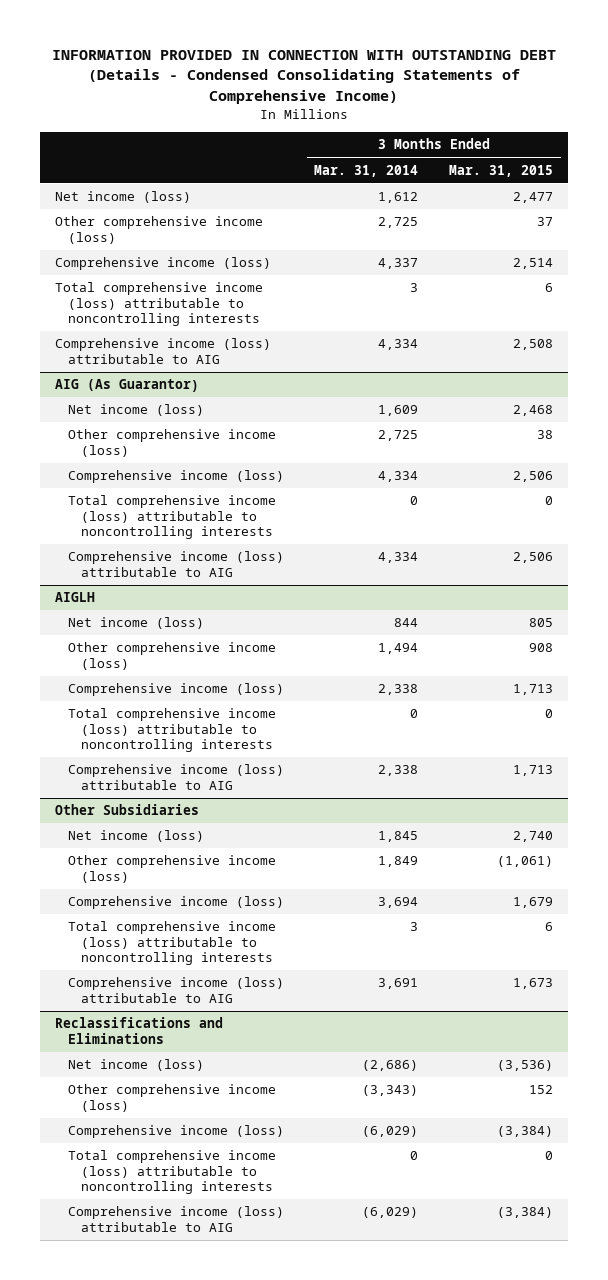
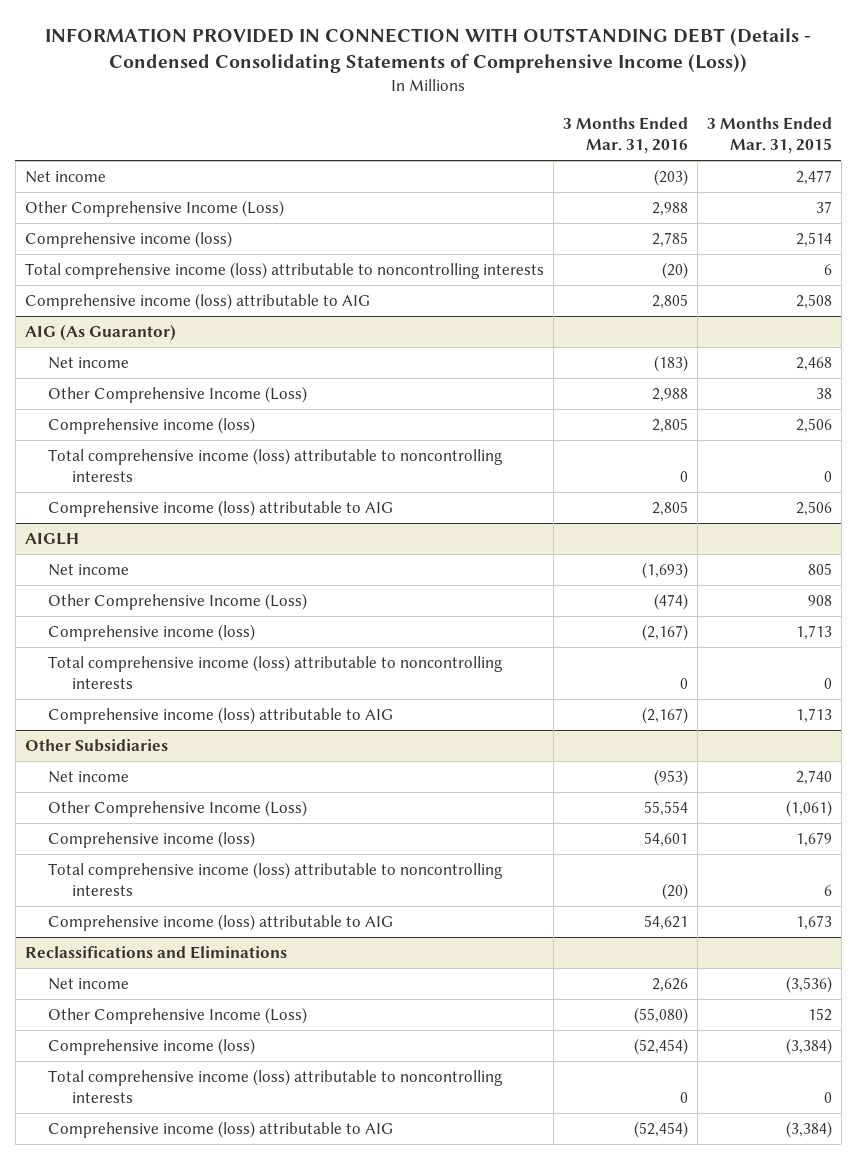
[51,49,556,104] INFORMATION PROVIDED IN CONNECTION WITH OUTSTANDING DEBT (Details - Condensed Consolidating Statements of Comprehensive Income) -> [45,27,812,74] INFORMATION PROVIDED IN CONNECTION WITH OUTSTANDING DEBT (Details - Condensed Consolidating Statements of Comprehensive Income (Loss))
[314,164,419,177] Mar. 31, 2014 -> none
none -> [562,117,688,154] 3 Months Ended Mar. 31, 2016
[54,191,191,204] Net income (loss) -> [24,170,106,183] Net income
[54,216,263,244] Other comprehensive income (loss) -> [24,199,284,217] Other Comprehensive Income (Loss)
[67,404,204,417] Net income (loss) -> [48,356,130,369] Net income
[67,429,276,457] Other comprehensive income (loss) -> [48,385,308,403] Other Comprehensive Income (Loss)
[67,617,204,630] Net income (loss) -> [48,563,130,576] Net income
[67,642,276,670] Other comprehensive income (loss) -> [48,592,308,610] Other Comprehensive Income (Loss)
[67,830,204,843] Net income (loss) -> [48,770,130,783] Net income
[67,855,276,883] Other comprehensive income (loss) -> [48,799,308,817] Other Comprehensive Income (Loss)
[67,1059,204,1072] Net income (loss) -> [48,977,130,990] Net income
[67,1084,276,1112] Other comprehensive income (loss) -> [48,1006,308,1024] Other Comprehensive Income (Loss)

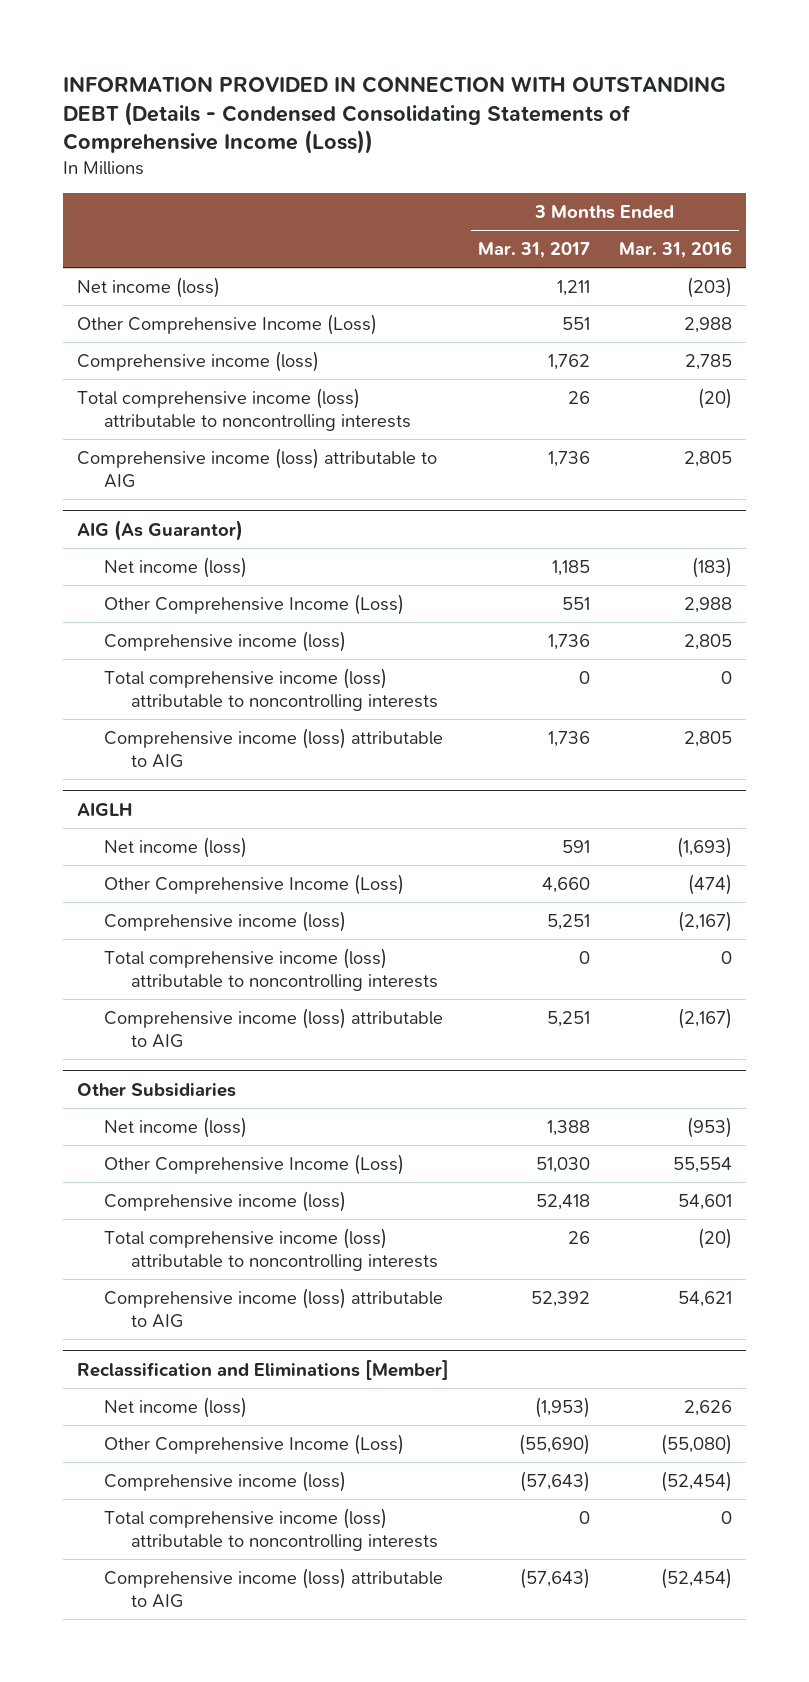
[706,117,832,154] 3 Months Ended Mar. 31, 2015 -> none
none -> [477,242,590,259] Mar. 31, 2017
[24,170,106,183] Net income -> [77,276,221,298] Net income (loss)
[48,356,130,369] Net income -> [104,556,248,578] Net income (loss)
[48,563,130,576] Net income -> [104,836,248,858] Net income (loss)
[48,770,130,783] Net income -> [104,1116,248,1138] Net income (loss)
[24,945,287,959] Reclassifications and Eliminations -> [77,1359,450,1380] Reclassification and Eliminations [Member]
[48,977,130,990] Net income -> [104,1396,248,1418] Net income (loss)

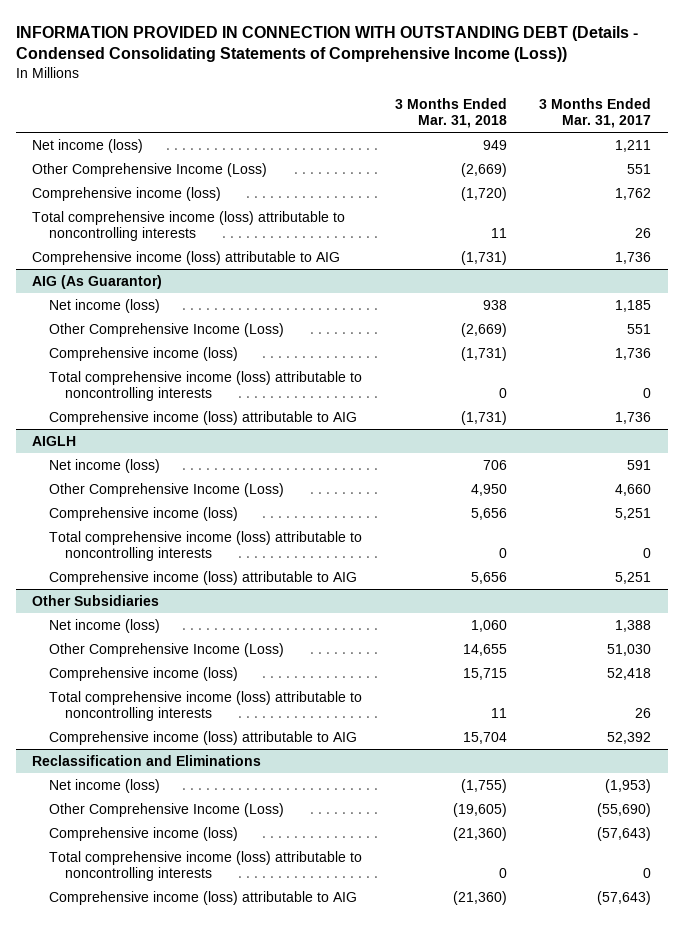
[618,241,732,259] Mar. 31, 2016 -> none
none -> [394,97,507,129] 3 Months Ended Mar. 31, 2018
[77,1359,450,1380] Reclassification and Eliminations [Member] -> [32,754,262,766] Reclassification and Eliminations

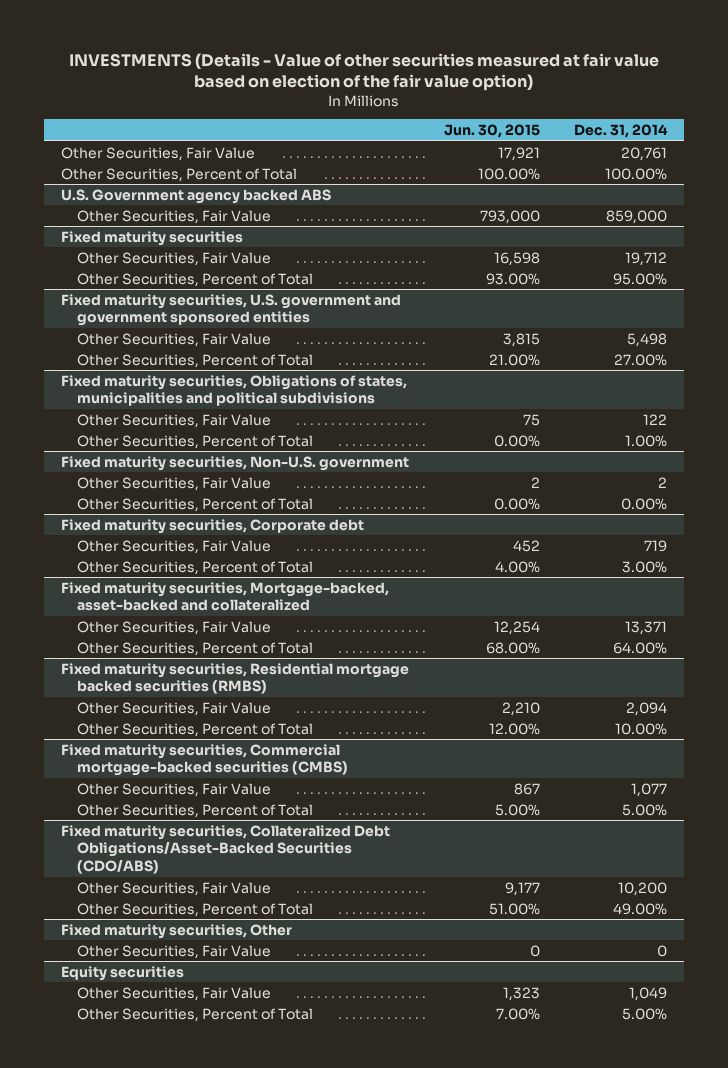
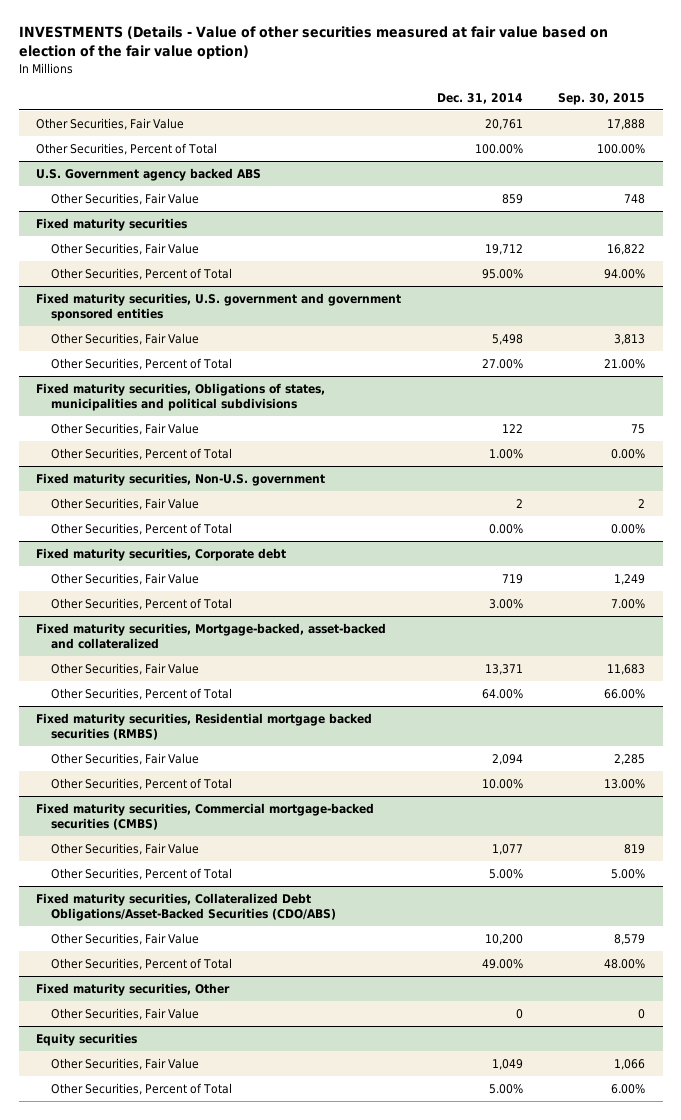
[443,124,540,139] Jun. 30, 2015 -> none
none -> [558,92,646,105] Sep. 30, 2015
[606,209,668,224] 859,000 -> [501,193,523,204] 859

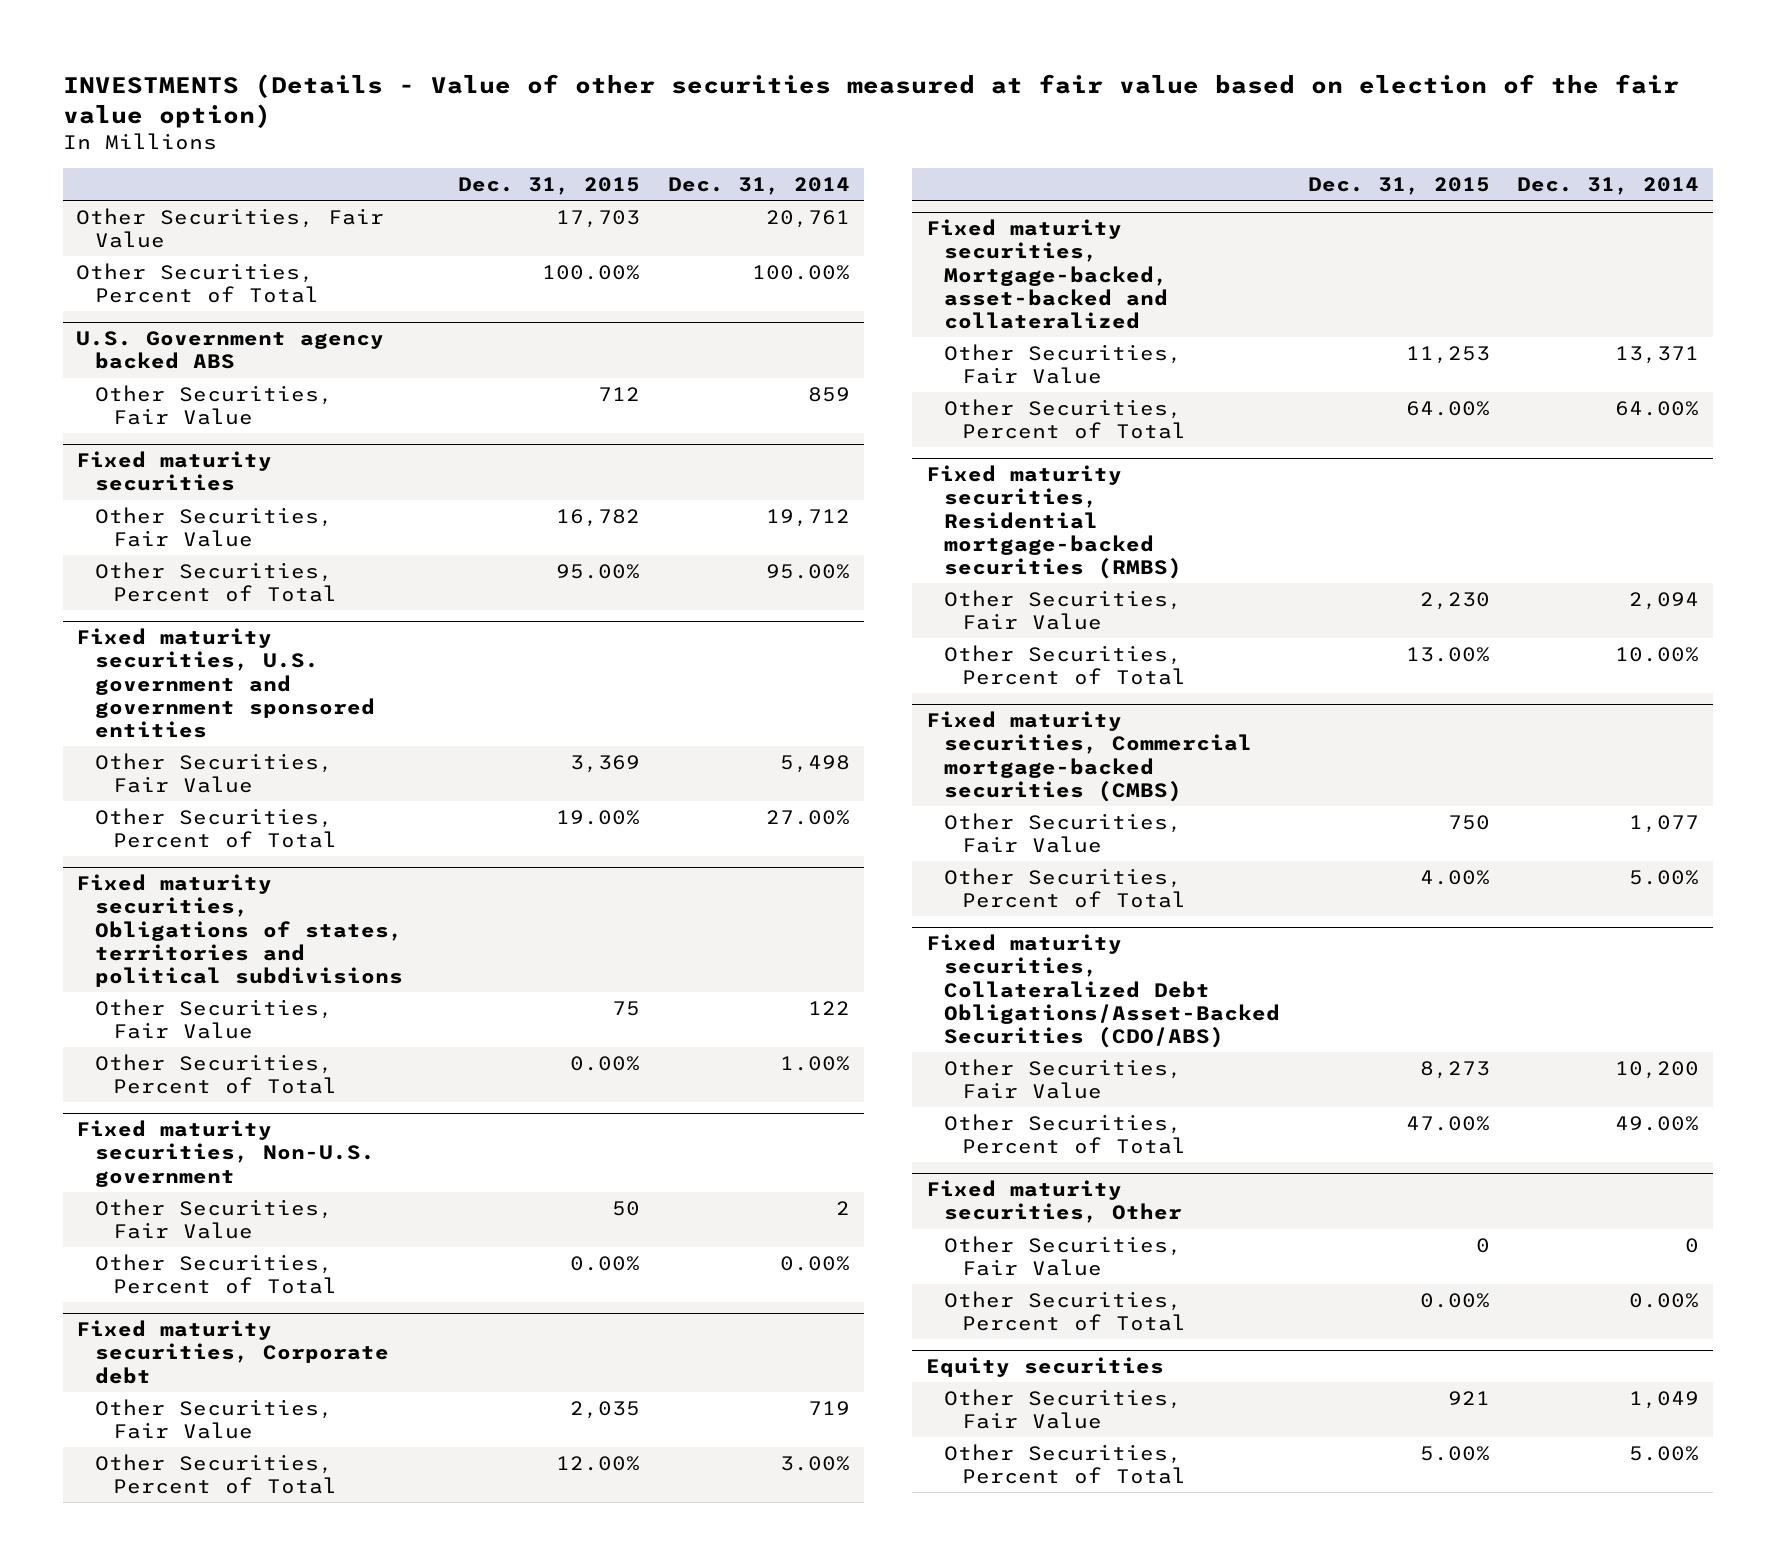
[558,92,646,105] Sep. 30, 2015 -> none
none -> [458,176,641,195] Dec. 31, 2015
[36,382,326,412] Fixed maturity securities, Obligations of states, municipalities and political subdivisions -> [76,874,403,987] Fixed maturity securities, Obligations of states, territories and political subdivisions
[36,712,373,741] Fixed maturity securities, Residential mortgage backed securities (RMBS) -> [925,465,1183,579] Fixed maturity securities, Residential mortgage-backed securities (RMBS)
none -> [944,1290,1187,1331] Other Securities, Percent of Total

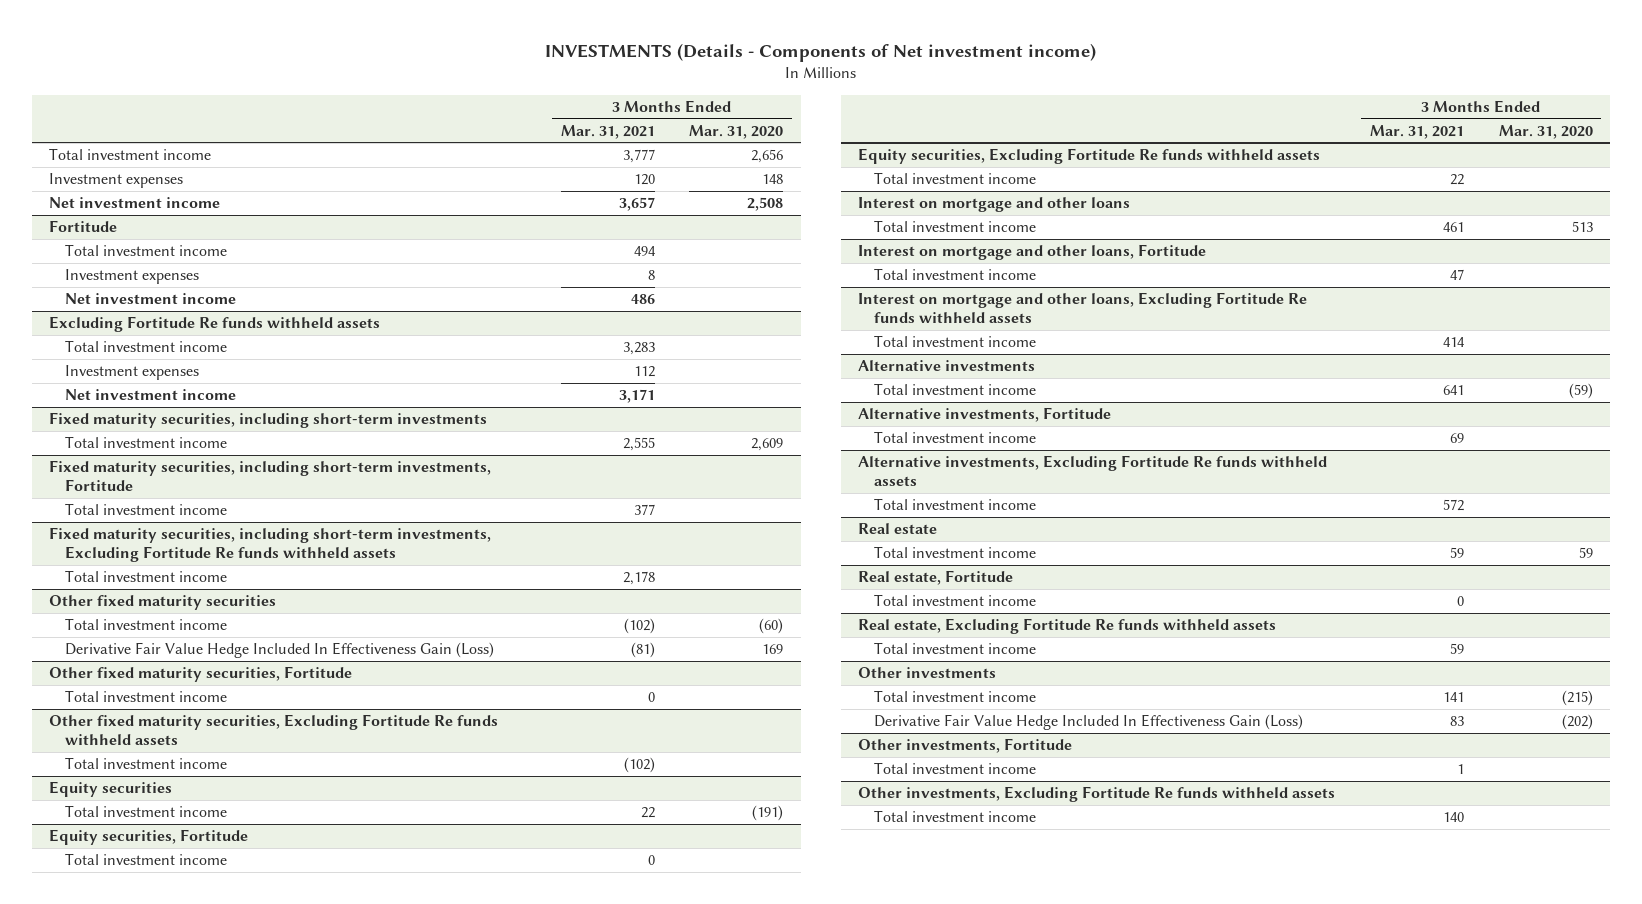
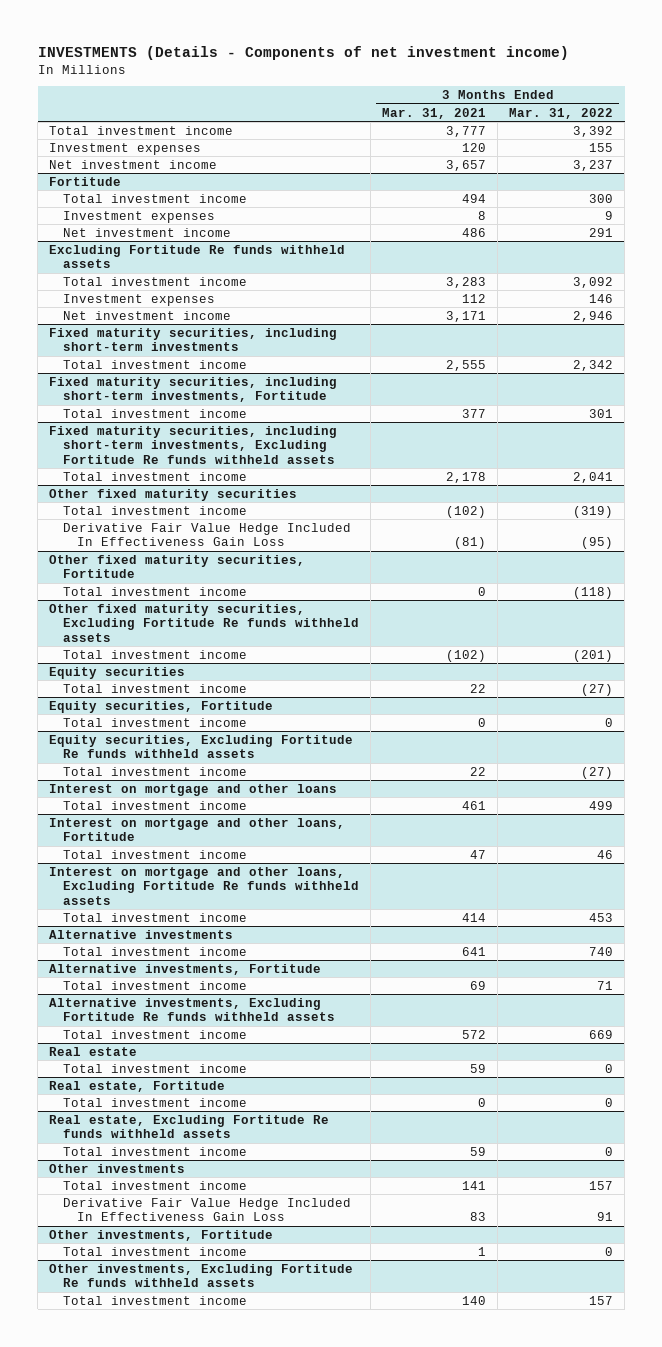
[544,42,1096,62] INVESTMENTS (Details - Components of Net investment income) -> [37,46,569,61] INVESTMENTS (Details - Components of net investment income)
[689,124,784,139] Mar. 31, 2020 -> none
none -> [509,107,614,119] Mar. 31, 2022
[64,642,494,659] Derivative Fair Value Hedge Included In Effectiveness Gain (Loss) -> [63,522,352,547] Derivative Fair Value Hedge Included In Effectiveness Gain Loss
[874,714,1304,731] Derivative Fair Value Hedge Included In Effectiveness Gain (Loss) -> [63,1197,352,1222] Derivative Fair Value Hedge Included In Effectiveness Gain Loss

